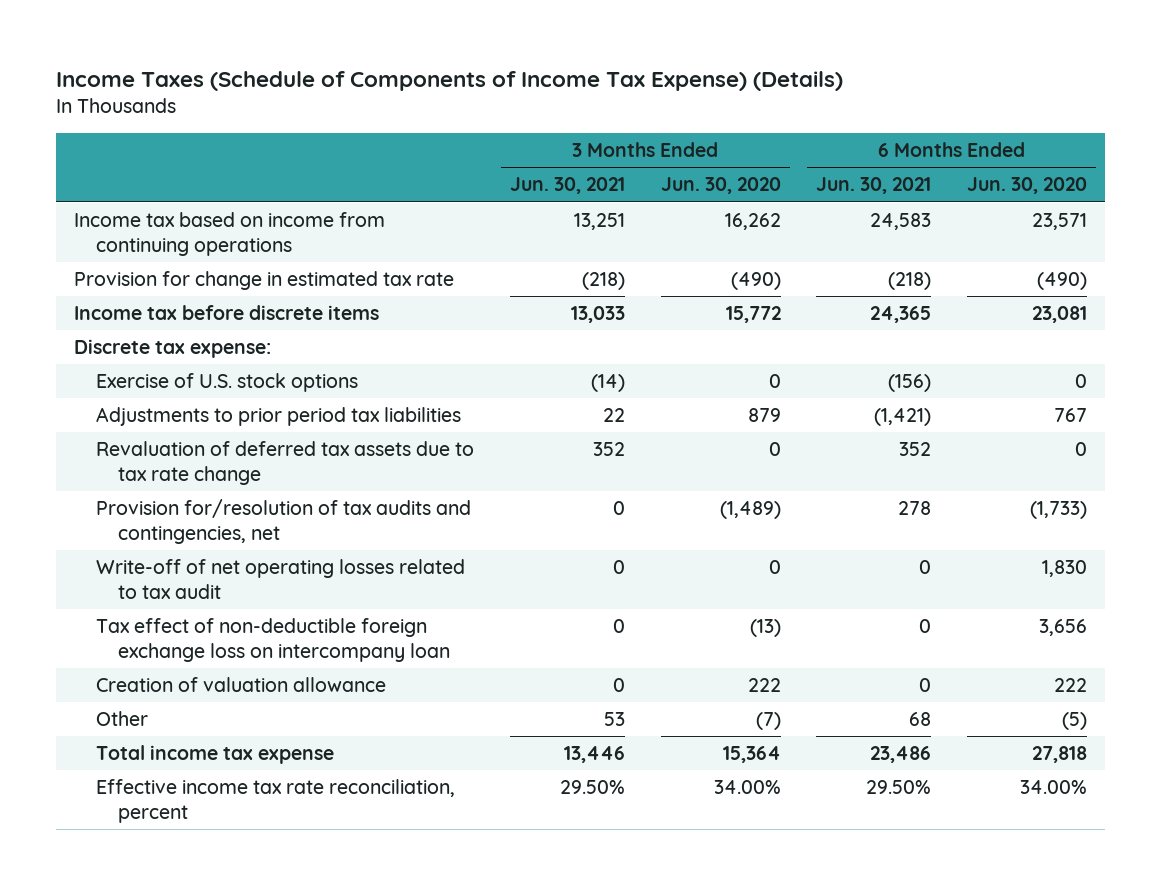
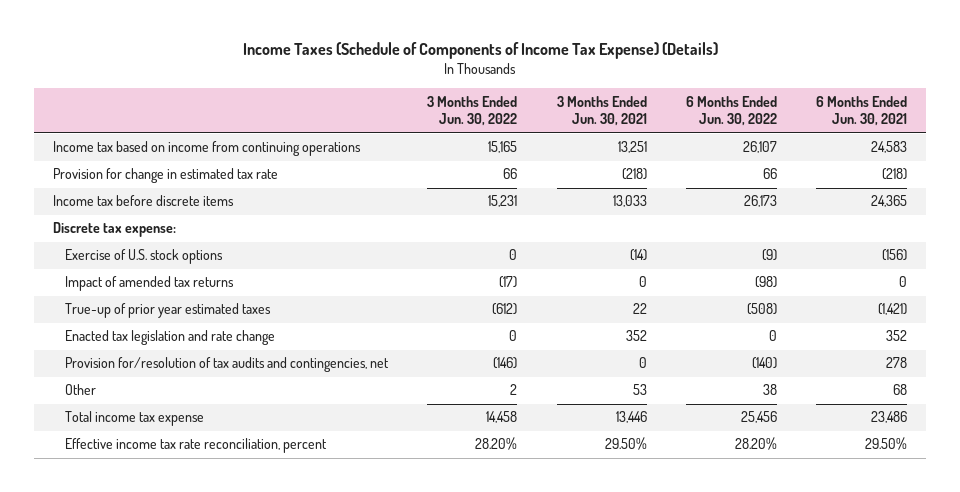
[660,177,781,195] Jun. 30, 2020 -> none
[967,177,1088,195] Jun. 30, 2020 -> none
none -> [427,95,518,127] 3 Months Ended Jun. 30, 2022
none -> [685,95,777,127] 6 Months Ended Jun. 30, 2022
none -> [65,276,235,292] Impact of amended tax returns
[96,407,462,427] Adjustments to prior period tax liabilities -> [65,303,272,319] True-up of prior year estimated taxes
[96,441,475,485] Revaluation of deferred tax assets due to tax rate change -> [65,330,276,346] Enacted tax legislation and rate change
[96,559,466,599] Write-off of net operating losses related to tax audit -> none
[96,618,451,662] Tax effect of non-deductible foreign exchange loss on intercompany loan -> none
[96,677,387,693] Creation of valuation allowance -> none

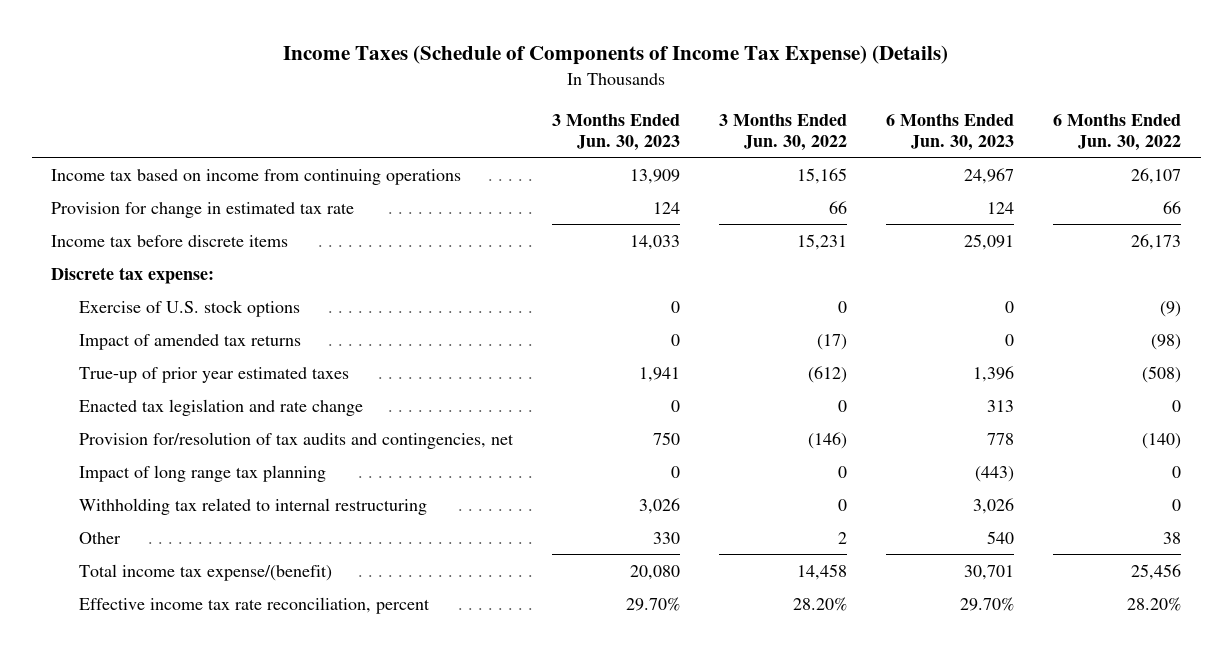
[556,95,647,127] 3 Months Ended Jun. 30, 2021 -> none
[815,95,907,127] 6 Months Ended Jun. 30, 2021 -> none
none -> [552,112,681,151] 3 Months Ended Jun. 30, 2023
none -> [886,112,1015,151] 6 Months Ended Jun. 30, 2023
none -> [79,464,327,482] Impact of long range tax planning
none -> [79,497,428,515] Withholding tax related to internal restructuring
[65,411,205,427] Total income tax expense -> [79,563,333,581] Total income tax expense/(benefit)

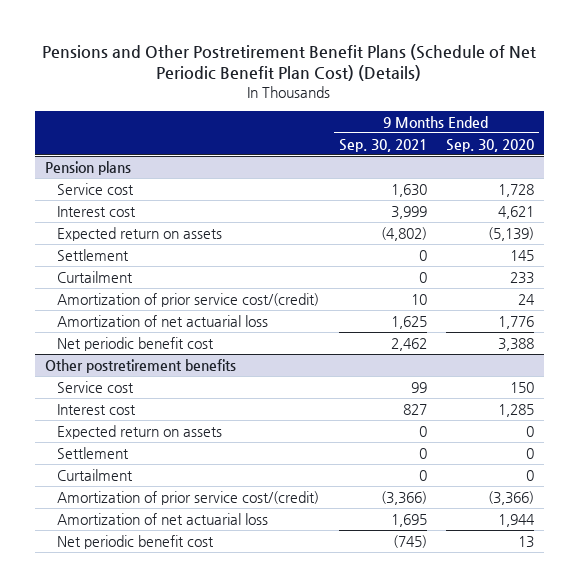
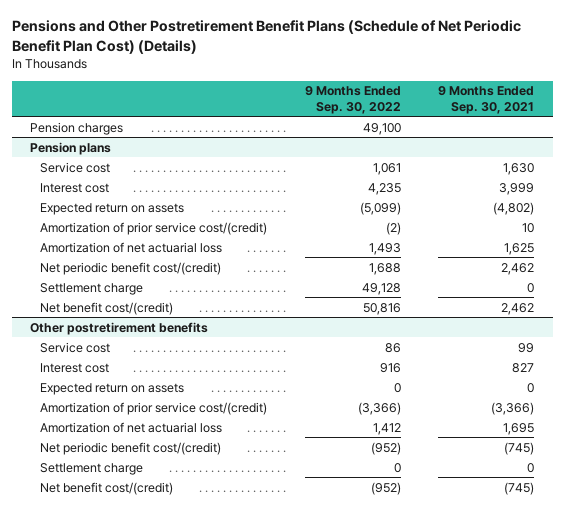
[446,138,535,152] Sep. 30, 2020 -> none
none -> [304,86,401,114] 9 Months Ended Sep. 30, 2022
none -> [30,121,124,135] Pension charges
[57,248,130,261] Settlement -> none
[57,270,134,283] Curtailment -> none
none -> [40,261,222,275] Net periodic benefit cost/(credit)
none -> [40,282,144,295] Settlement charge
[57,336,215,351] Net periodic benefit cost -> [40,301,174,315] Net benefit cost/(credit)
[57,446,130,459] Settlement -> none
[57,468,134,481] Curtailment -> none
none -> [40,441,222,455] Net periodic benefit cost/(credit)
none -> [40,462,144,475] Settlement charge
[57,534,215,549] Net periodic benefit cost -> [40,481,174,495] Net benefit cost/(credit)

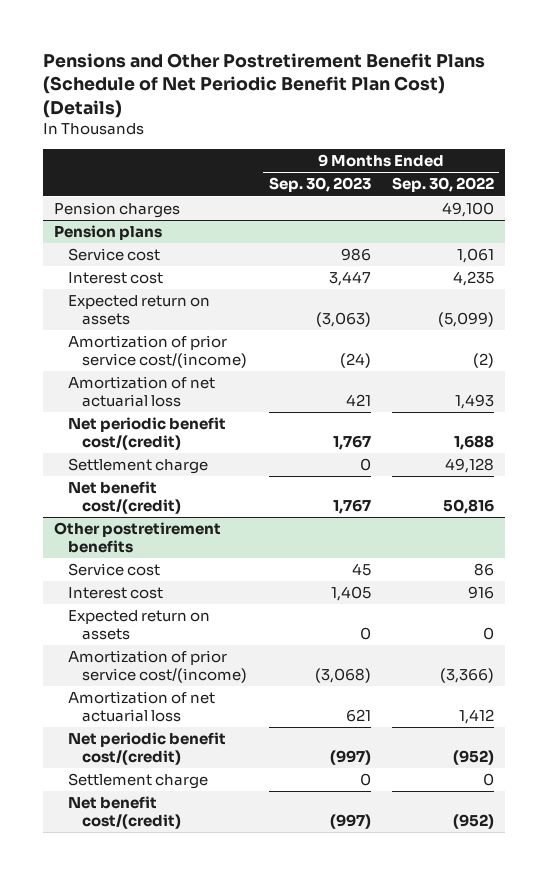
[438,86,535,114] 9 Months Ended Sep. 30, 2021 -> none
none -> [268,177,371,193] Sep. 30, 2023
[40,221,268,235] Amortization of prior service cost/(credit) -> [68,335,248,369] Amortization of prior service cost/(income)
[40,401,268,415] Amortization of prior service cost/(credit) -> [68,650,248,684] Amortization of prior service cost/(income)

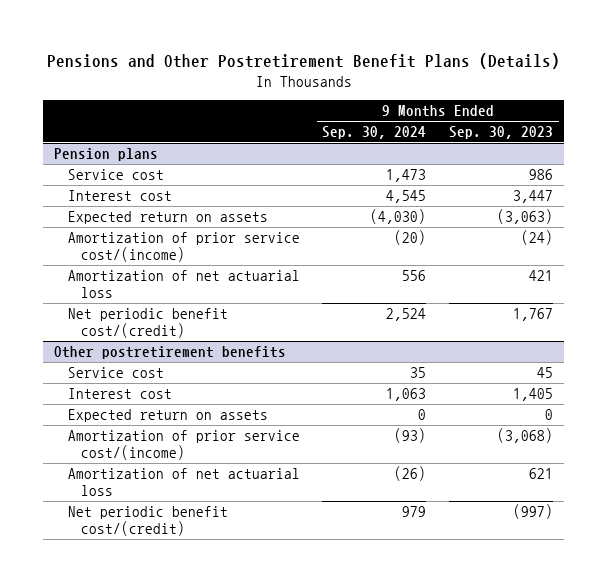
[43,52,486,118] Pensions and Other Postretirement Benefit Plans (Schedule of Net Periodic Benefit Plan Cost) (Details) -> [46,52,560,69] Pensions and Other Postretirement Benefit Plans (Details)
[391,177,494,193] Sep. 30, 2022 -> none
none -> [322,126,427,140] Sep. 30, 2024
[53,202,180,219] Pension charges -> none
[68,458,209,475] Settlement charge -> none
[68,481,182,515] Net benefit cost/(credit) -> none
[68,773,209,790] Settlement charge -> none
[68,796,182,830] Net benefit cost/(credit) -> none

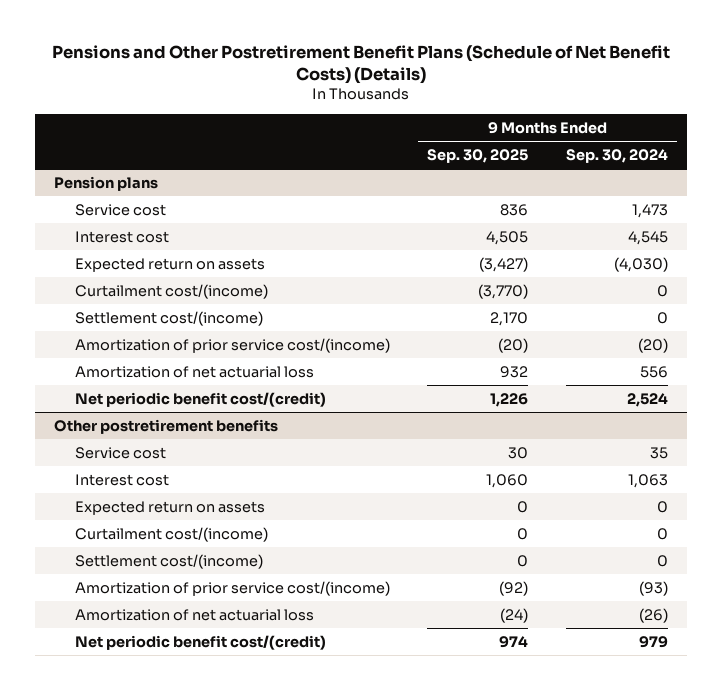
[46,52,560,69] Pensions and Other Postretirement Benefit Plans (Details) -> [51,44,670,85] Pensions and Other Postretirement Benefit Plans (Schedule of Net Benefit Costs) (Details)
[449,126,554,140] Sep. 30, 2023 -> none
none -> [427,149,529,164] Sep. 30, 2025
none -> [74,283,268,299] Curtailment cost/(income)
none -> [74,310,263,326] Settlement cost/(income)
none -> [74,526,268,542] Curtailment cost/(income)
none -> [74,553,263,569] Settlement cost/(income)

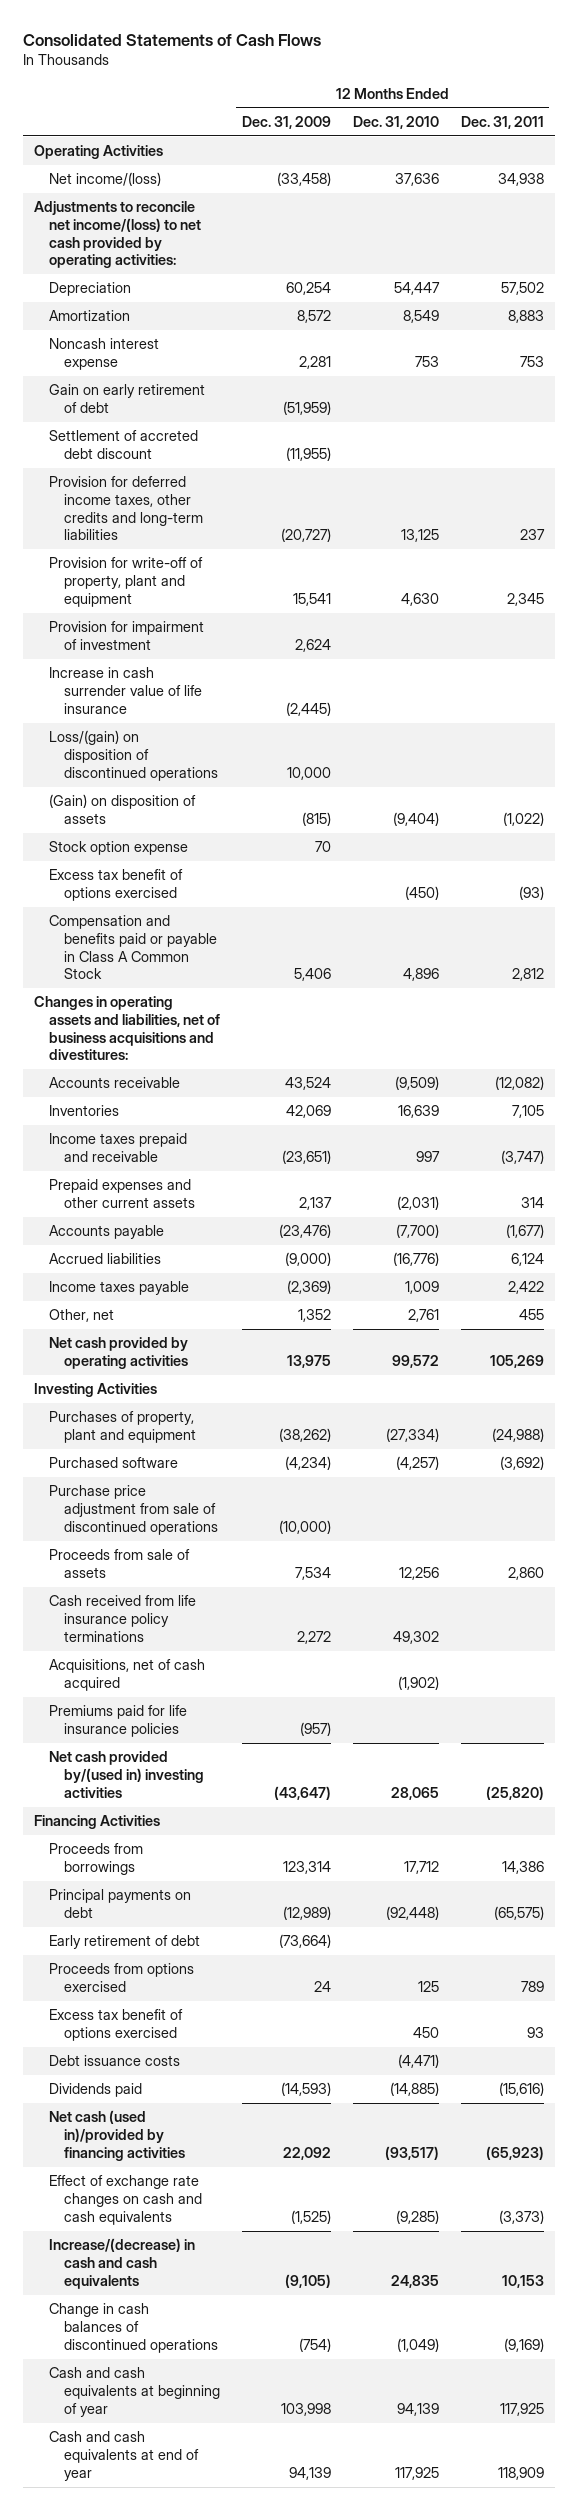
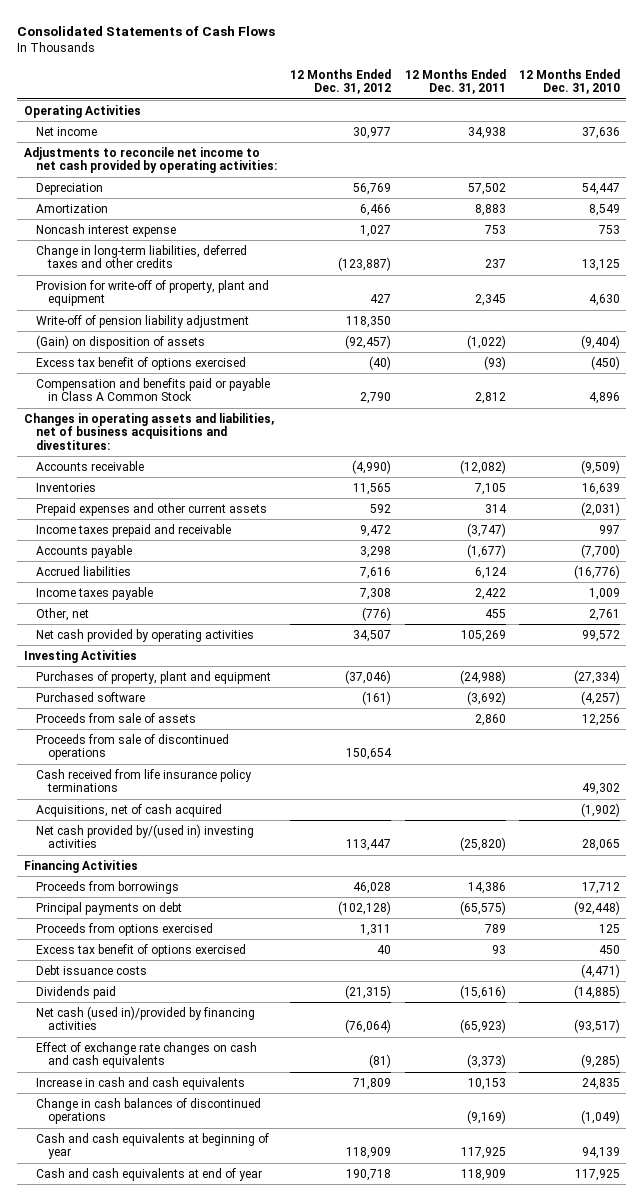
[241,115,331,129] Dec. 31, 2009 -> none
none -> [290,68,392,95] 12 Months Ended Dec. 31, 2012
[49,172,162,187] Net income/(loss) -> [36,126,98,136] Net income
[34,201,202,269] Adjustments to reconcile net income/(loss) to net cash provided by operating activities: -> [23,146,278,174] Adjustments to reconcile net income to net cash provided by operating activities:
[49,384,206,414] Gain on early retirement of debt -> none
[49,430,199,460] Settlement of accreted debt discount -> none
[49,476,204,541] Provision for deferred income taxes, other credits and long-term liabilities -> [36,244,248,269] Change in long-term liabilities, deferred taxes and other credits
[49,621,205,651] Provision for impairment of investment -> none
[49,667,203,714] Increase in cash surrender value of life insurance -> none
[49,730,219,781] Loss/(gain) on disposition of discontinued operations -> none
none -> [36,314,250,328] Write-off of pension liability adjustment
[49,841,189,856] Stock option expense -> none
[49,1133,188,1163] Income taxes prepaid and receivable -> [36,523,232,537] Income taxes prepaid and receivable
[49,1485,219,1535] Purchase price adjustment from sale of discontinued operations -> none
none -> [36,733,230,761] Proceeds from sale of discontinued operations
[49,1705,188,1738] Premiums paid for life insurance policies -> none
[49,1935,201,1950] Early retirement of debt -> none
[49,2238,196,2289] Increase/(decrease) in cash and cash equivalents -> [36,1076,246,1090] Increase in cash and cash equivalents

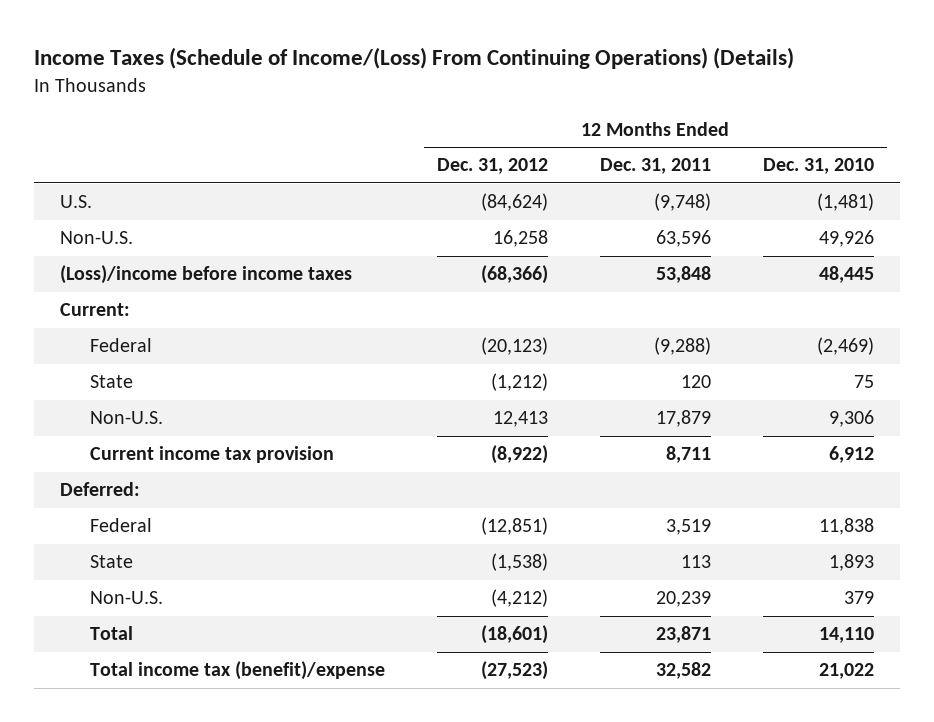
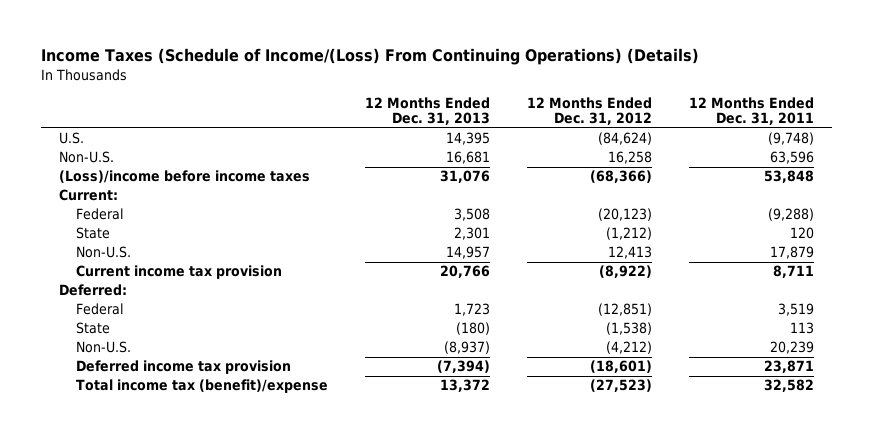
[762,158,874,175] Dec. 31, 2010 -> none
none -> [365,96,491,126] 12 Months Ended Dec. 31, 2013
[90,626,134,641] Total -> [76,360,292,375] Deferred income tax provision

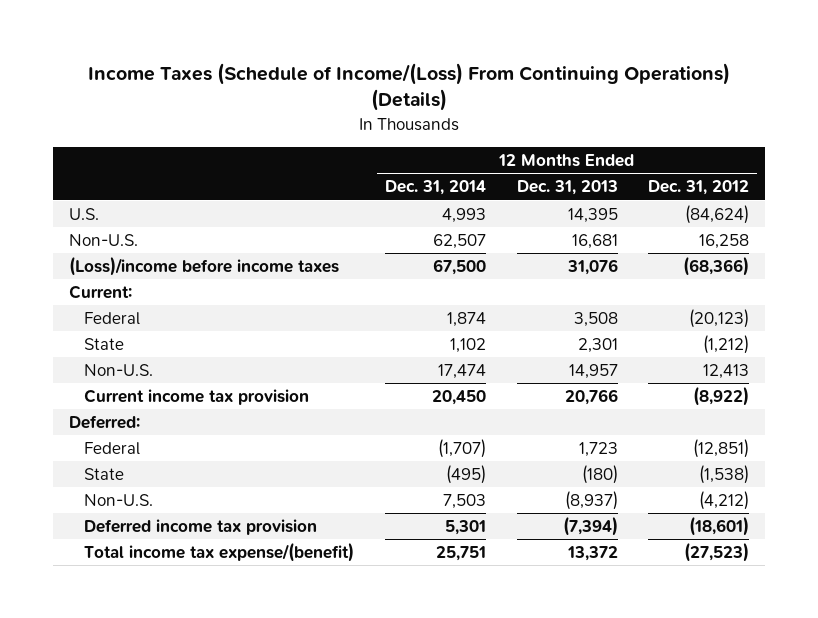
[688,96,814,126] 12 Months Ended Dec. 31, 2011 -> none
none -> [384,180,486,196] Dec. 31, 2014
[76,379,329,394] Total income tax (benefit)/expense -> [84,542,355,563] Total income tax expense/(benefit)

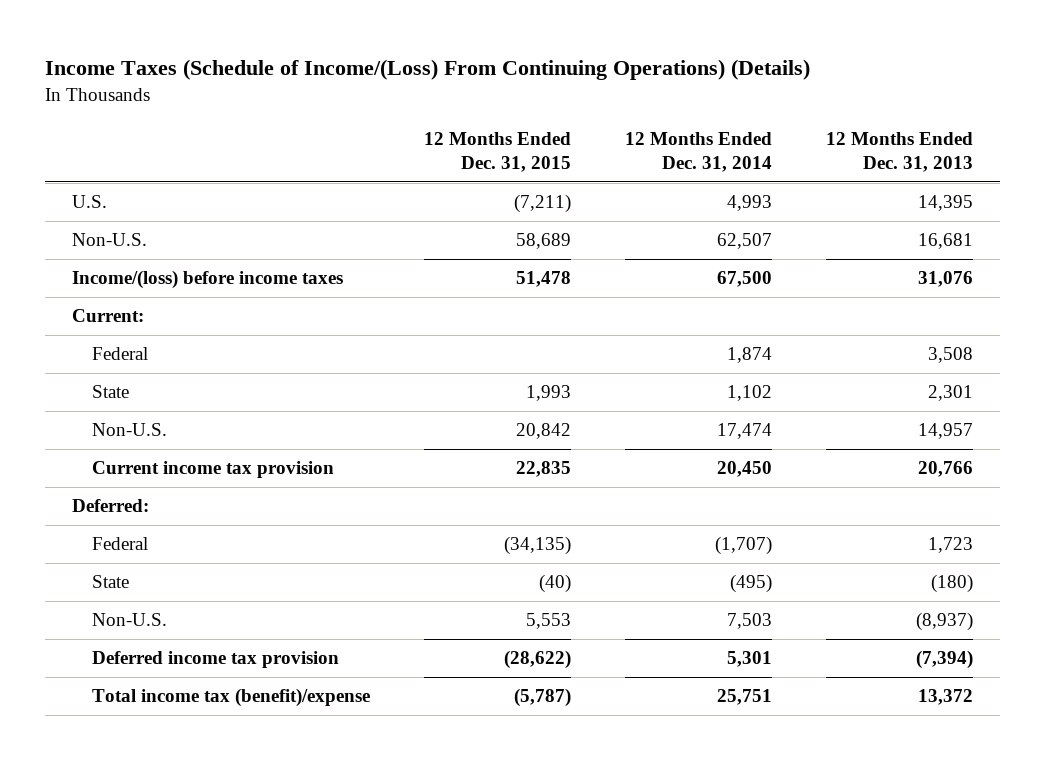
[648,180,750,196] Dec. 31, 2012 -> none
none -> [423,132,571,172] 12 Months Ended Dec. 31, 2015
[68,256,339,277] (Loss)/income before income taxes -> [72,270,344,290] Income/(loss) before income taxes
[84,542,355,563] Total income tax expense/(benefit) -> [91,688,370,708] Total income tax (benefit)/expense

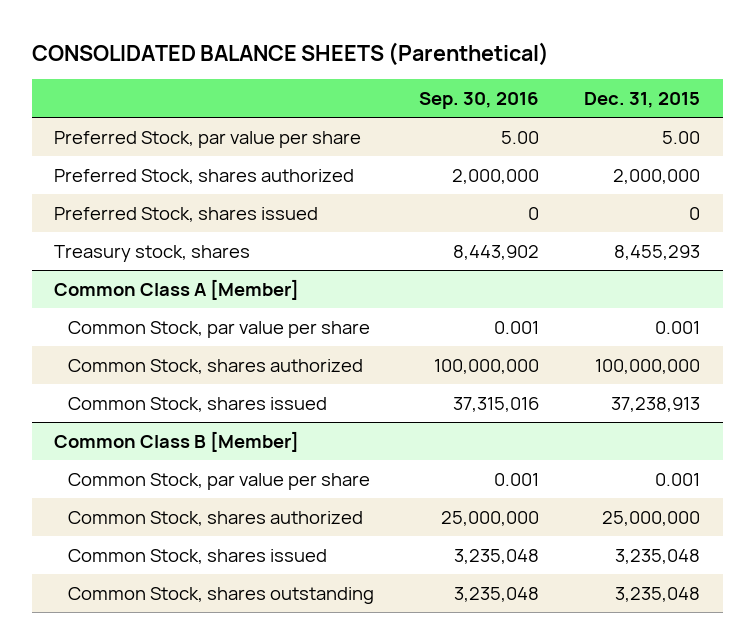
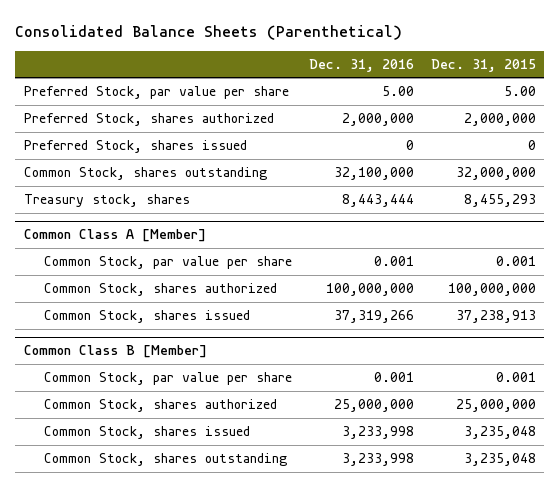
[31,41,549,66] CONSOLIDATED BALANCE SHEETS (Parenthetical) -> [15,24,403,40] Consolidated Balance Sheets (Parenthetical)
[418,92,539,110] Sep. 30, 2016 -> none
none -> [308,58,414,72] Dec. 31, 2016
none -> [23,167,267,181] Common Stock, shares outstanding

